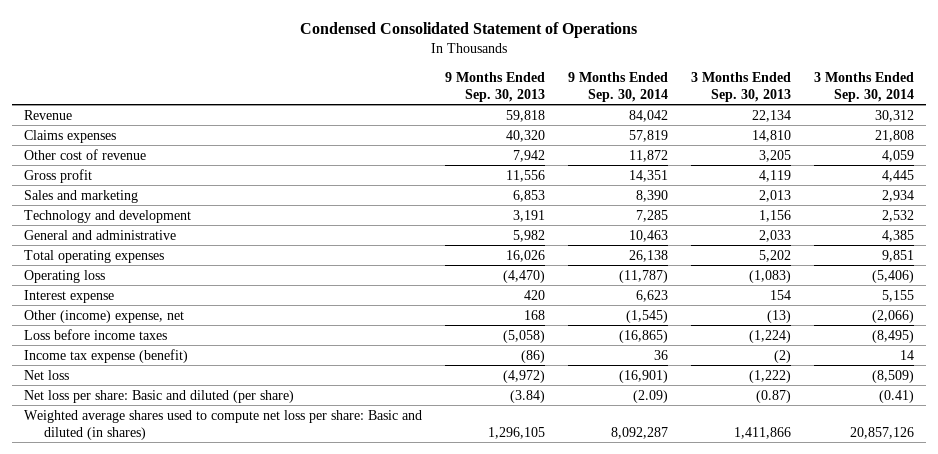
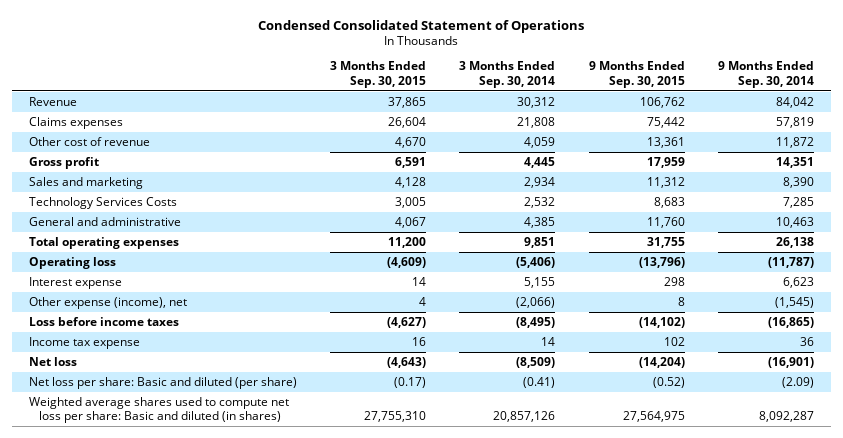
[444,71,545,102] 9 Months Ended Sep. 30, 2013 -> none
[690,71,791,102] 3 Months Ended Sep. 30, 2013 -> none
none -> [330,61,427,88] 3 Months Ended Sep. 30, 2015
none -> [588,61,685,88] 9 Months Ended Sep. 30, 2015
[23,209,191,223] Technology and development -> [28,196,177,209] Technology Services Costs
[23,309,184,323] Other (income) expense, net -> [28,296,187,309] Other expense (income), net
[23,348,188,363] Income tax expense (benefit) -> [28,336,140,349] Income tax expense

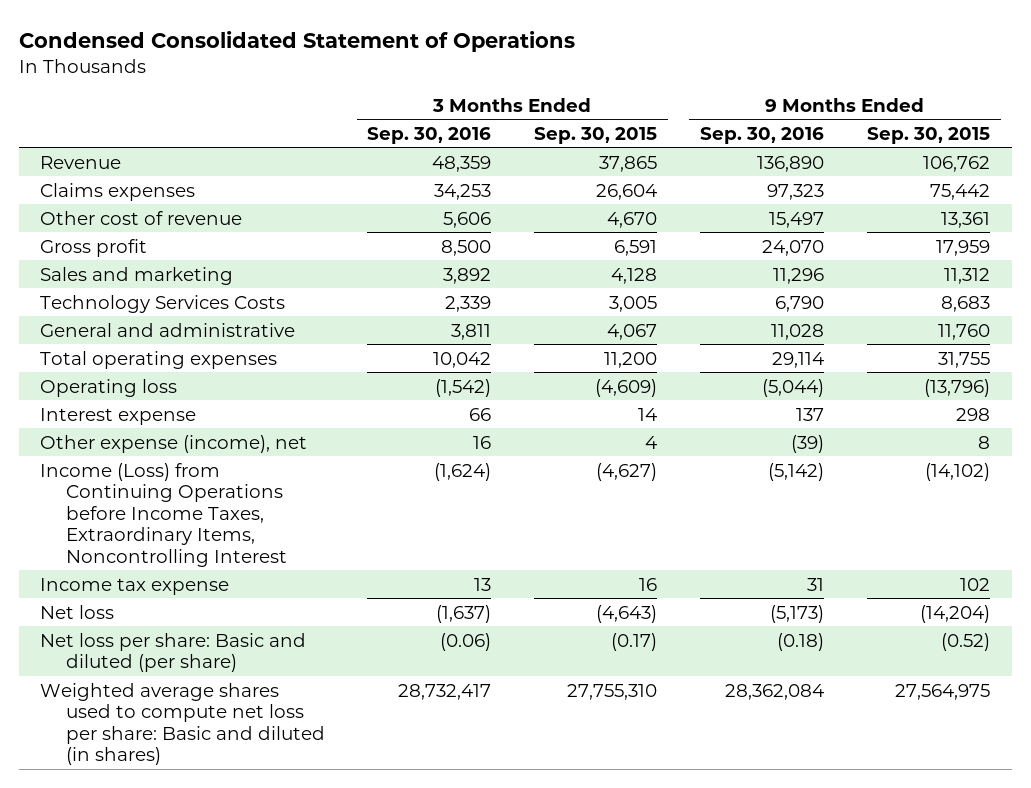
[459,61,556,88] 3 Months Ended Sep. 30, 2014 -> none
[718,61,815,88] 9 Months Ended Sep. 30, 2014 -> none
none -> [367,126,492,144] Sep. 30, 2016
none -> [700,126,825,144] Sep. 30, 2016
[28,316,179,326] Loss before income taxes -> [40,462,287,567] Income (Loss) from Continuing Operations before Income Taxes, Extraordinary Items, Noncontrolling Interest

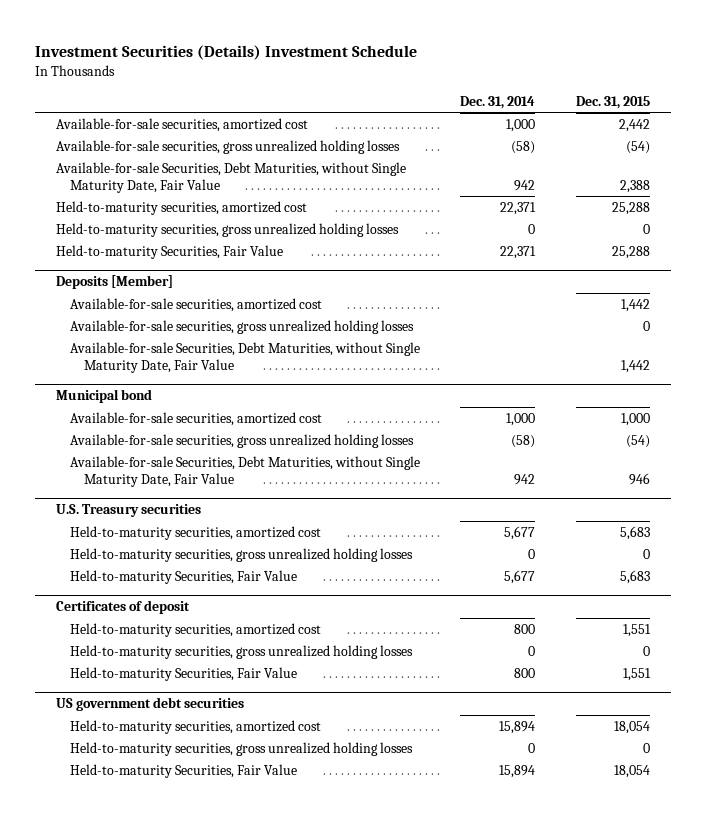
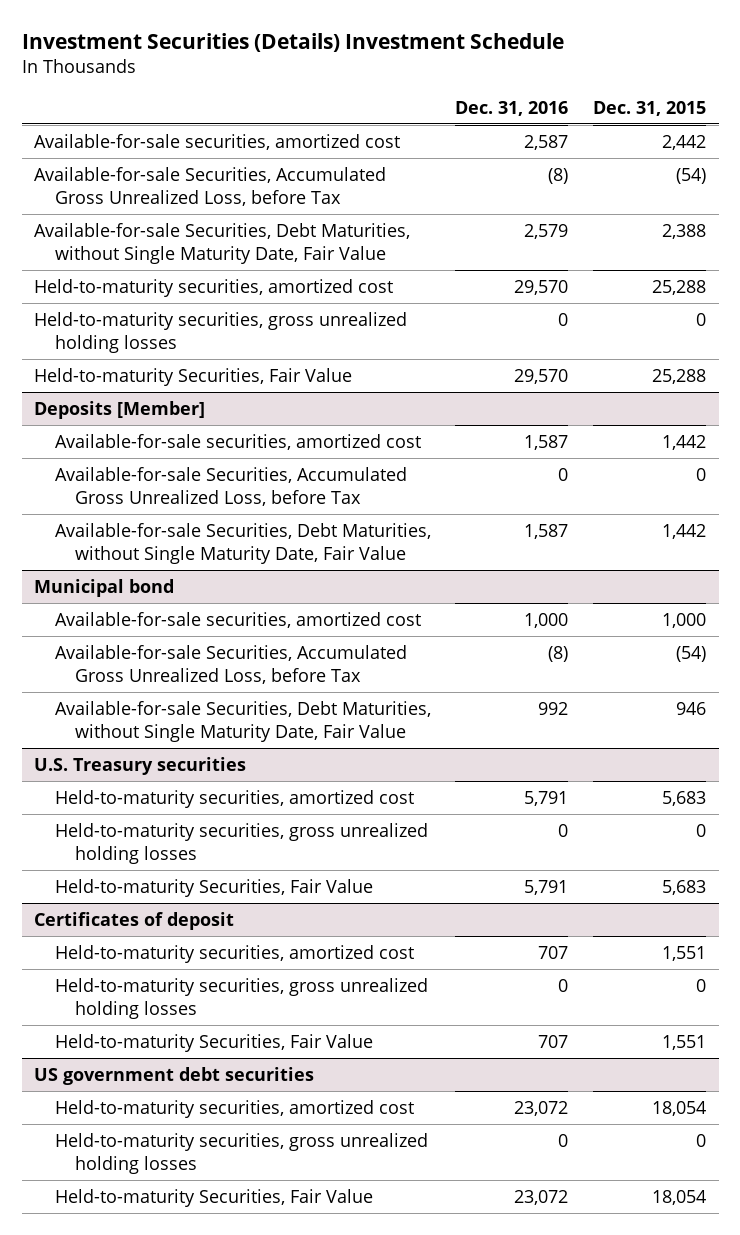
[460,95,536,109] Dec. 31, 2014 -> none
none -> [455,100,569,116] Dec. 31, 2016
[55,139,400,154] Available-for-sale securities, gross unrealized holding losses -> [34,166,387,206] Available-for-sale Securities, Accumulated Gross Unrealized Loss, before Tax
[69,319,414,334] Available-for-sale securities, gross unrealized holding losses -> [54,466,407,506] Available-for-sale Securities, Accumulated Gross Unrealized Loss, before Tax
[69,433,414,448] Available-for-sale securities, gross unrealized holding losses -> [54,644,407,684] Available-for-sale Securities, Accumulated Gross Unrealized Loss, before Tax

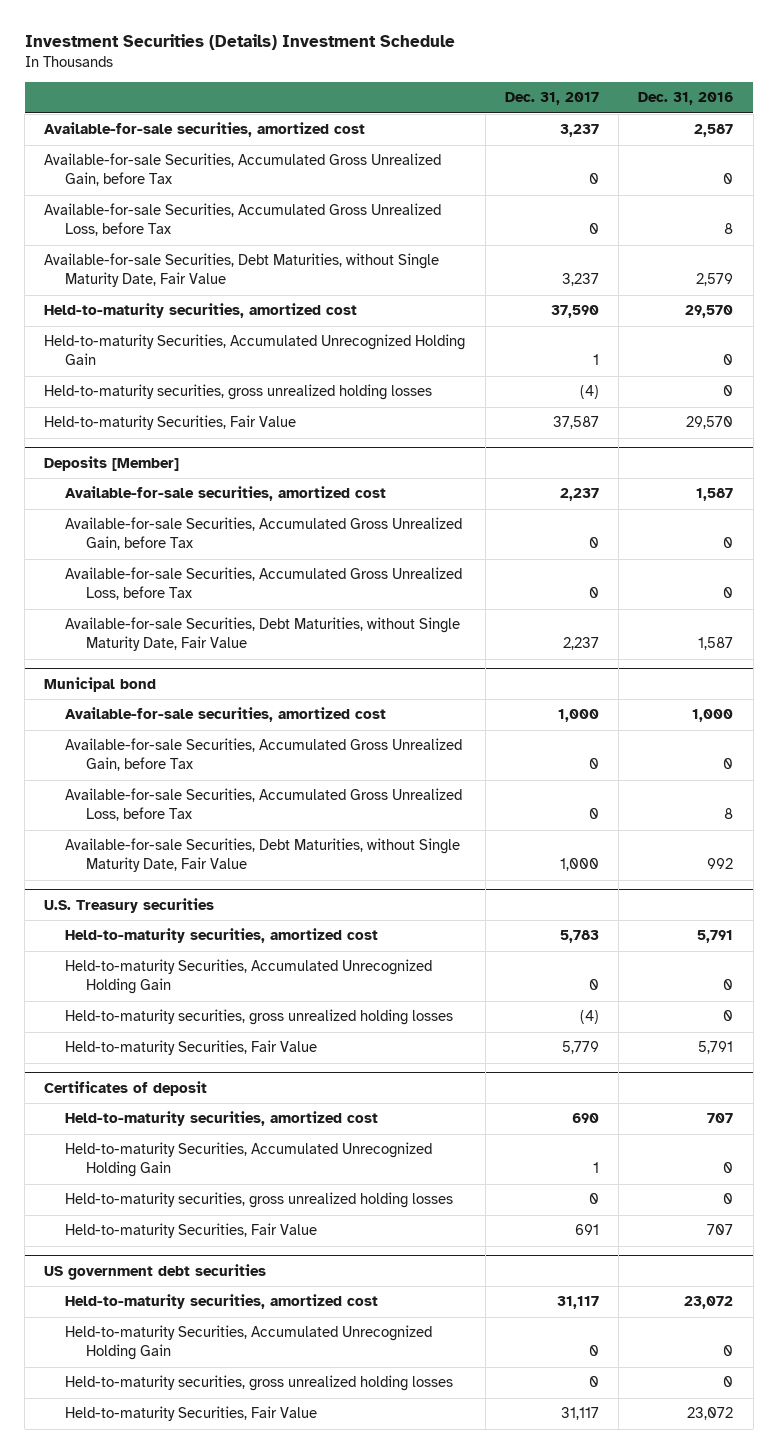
[593,100,707,116] Dec. 31, 2015 -> none
none -> [504,92,599,106] Dec. 31, 2017
none -> [44,153,442,187] Available-for-sale Securities, Accumulated Gross Unrealized Gain, before Tax
[548,167,569,184] (8) -> [724,223,734,235] 8
none -> [44,334,466,366] Held-to-maturity Securities, Accumulated Unrecognized Holding Gain
none -> [65,517,463,551] Available-for-sale Securities, Accumulated Gross Unrealized Gain, before Tax
none -> [65,738,463,772] Available-for-sale Securities, Accumulated Gross Unrealized Gain, before Tax
[548,645,569,662] (8) -> [724,808,734,820] 8
none -> [65,959,433,995] Held-to-maturity Securities, Accumulated Unrecognized Holding Gain
none -> [65,1142,433,1178] Held-to-maturity Securities, Accumulated Unrecognized Holding Gain
none -> [65,1325,433,1361] Held-to-maturity Securities, Accumulated Unrecognized Holding Gain

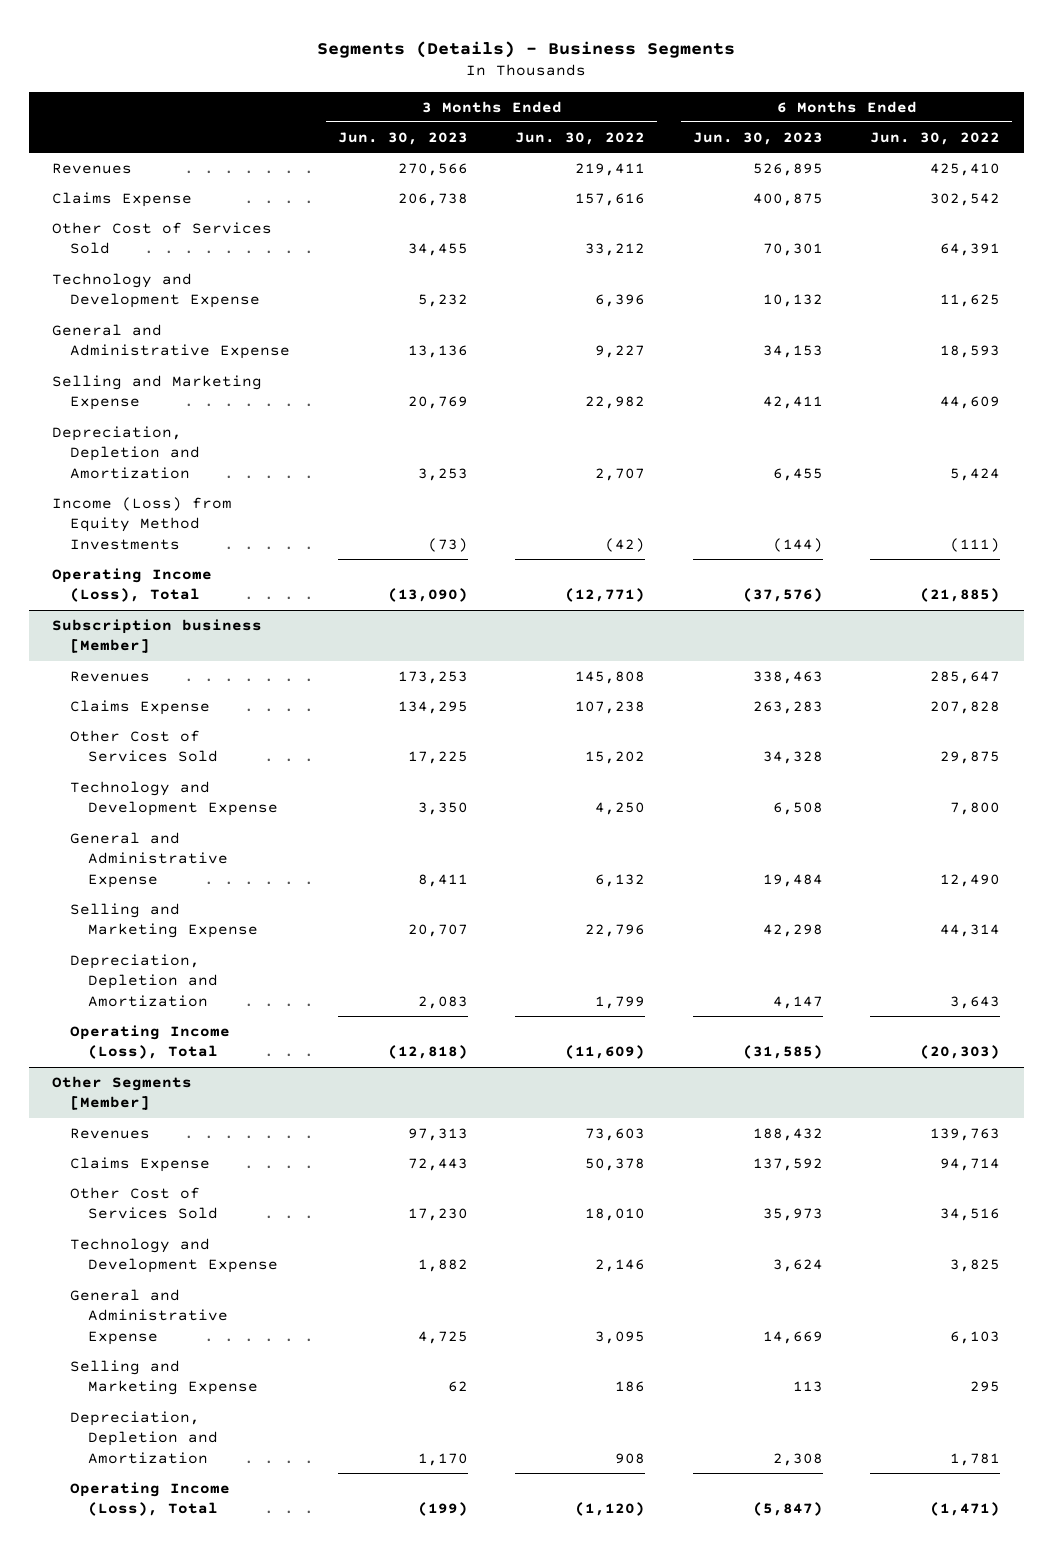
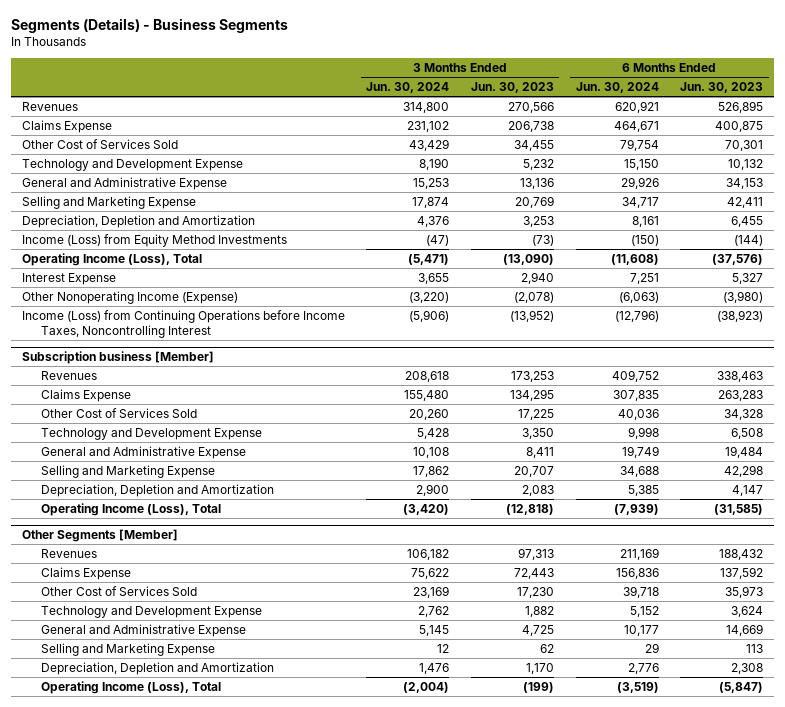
[515,131,646,145] Jun. 30, 2022 -> none
[870,131,1001,145] Jun. 30, 2022 -> none
none -> [366,82,450,94] Jun. 30, 2024
none -> [575,82,659,94] Jun. 30, 2024
none -> [21,272,116,285] Interest Expense
none -> [21,290,238,304] Other Nonoperating Income (Expense)
none -> [21,309,345,338] Income (Loss) from Continuing Operations before Income Taxes, Noncontrolling Interest

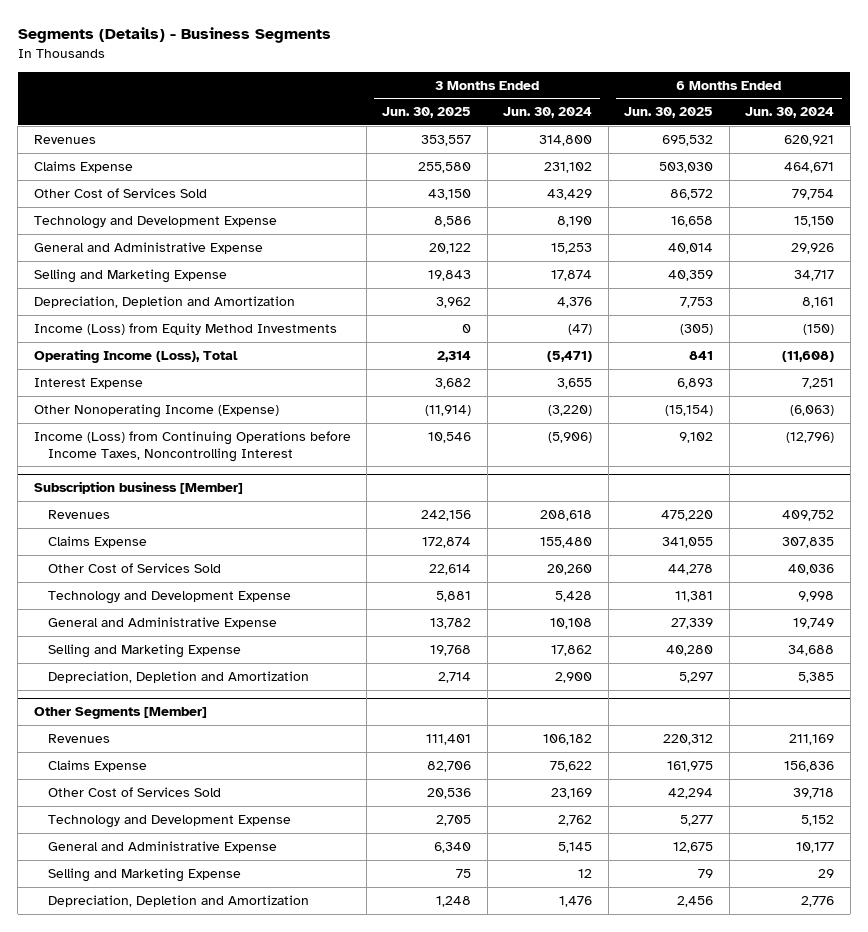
[470,82,554,94] Jun. 30, 2023 -> none
[680,82,764,94] Jun. 30, 2023 -> none
none -> [382,107,472,119] Jun. 30, 2025
none -> [624,107,714,119] Jun. 30, 2025
[41,502,222,516] Operating Income (Loss), Total -> none
[41,680,222,694] Operating Income (Loss), Total -> none

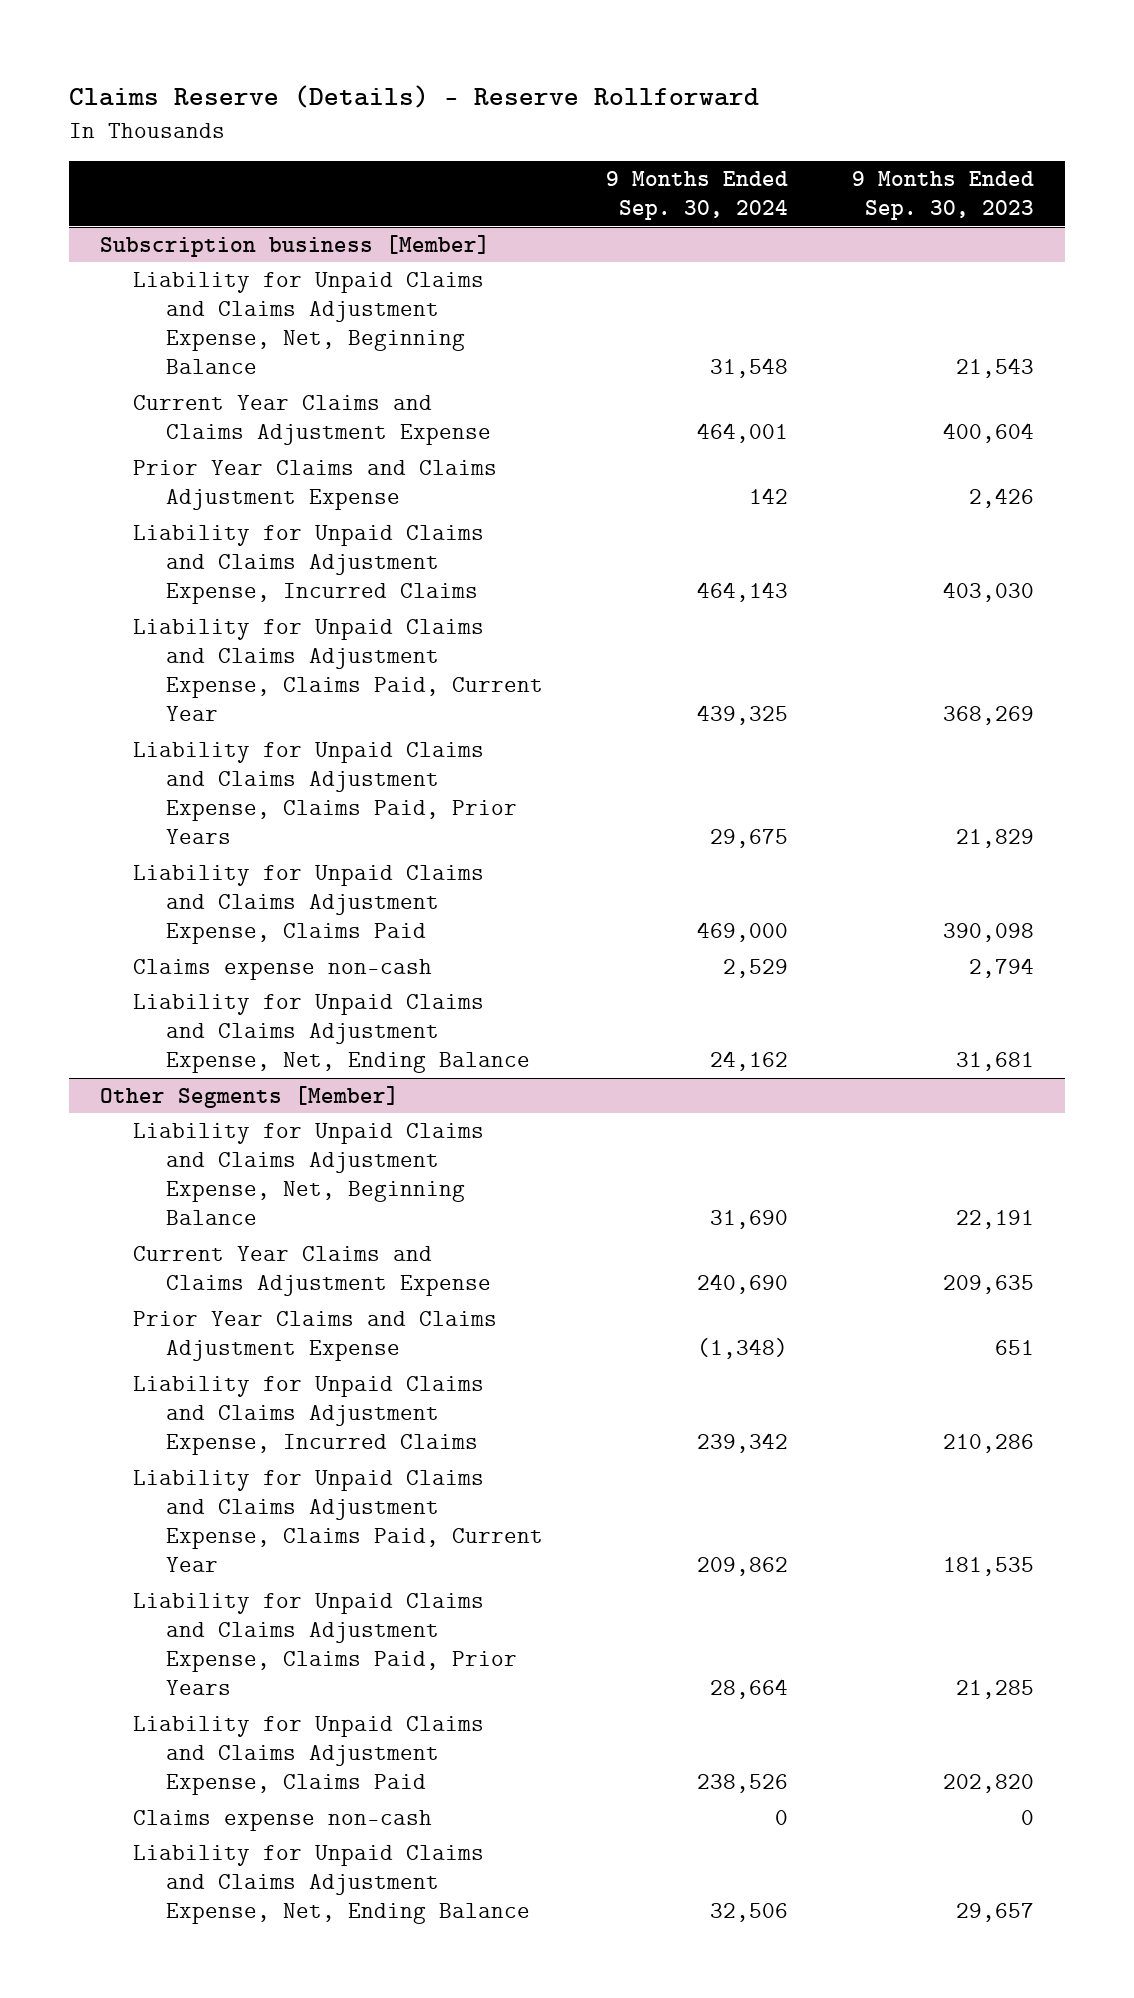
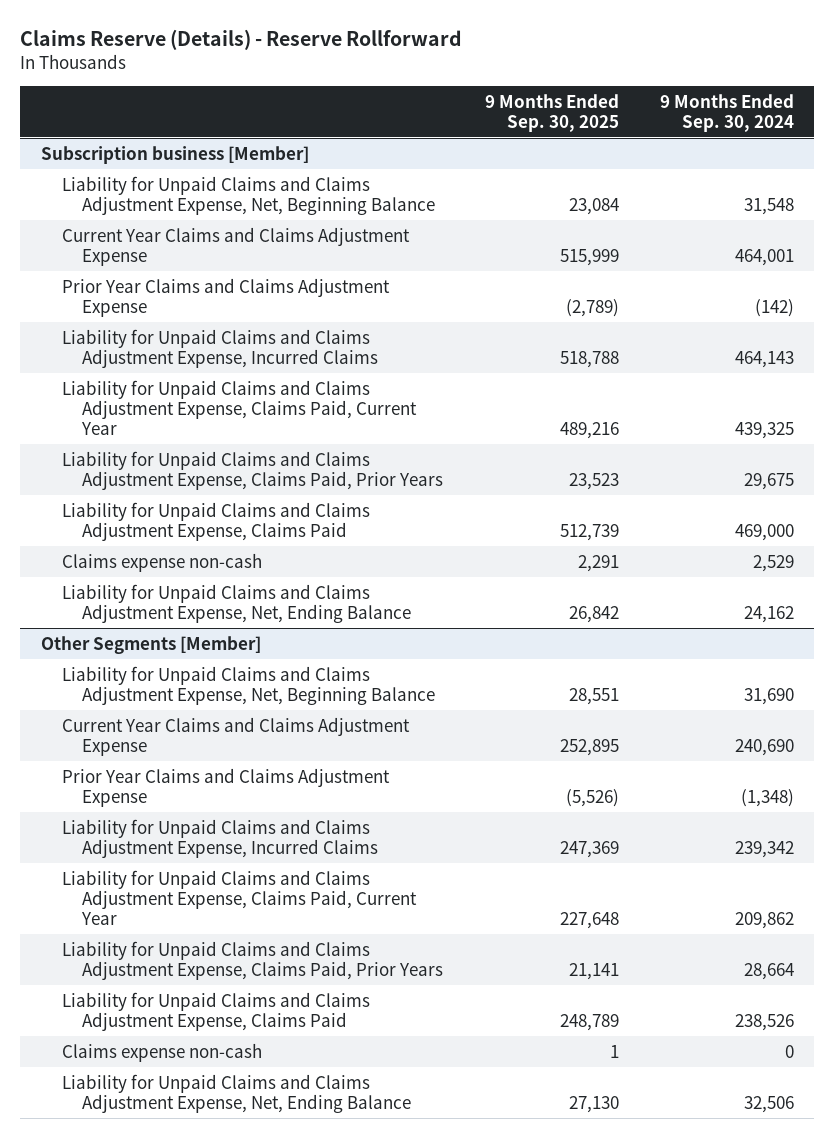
[851,171,1034,221] 9 Months Ended Sep. 30, 2023 -> none
none -> [484,93,619,132] 9 Months Ended Sep. 30, 2025
[749,488,789,505] 142 -> [754,298,794,317] (142)

